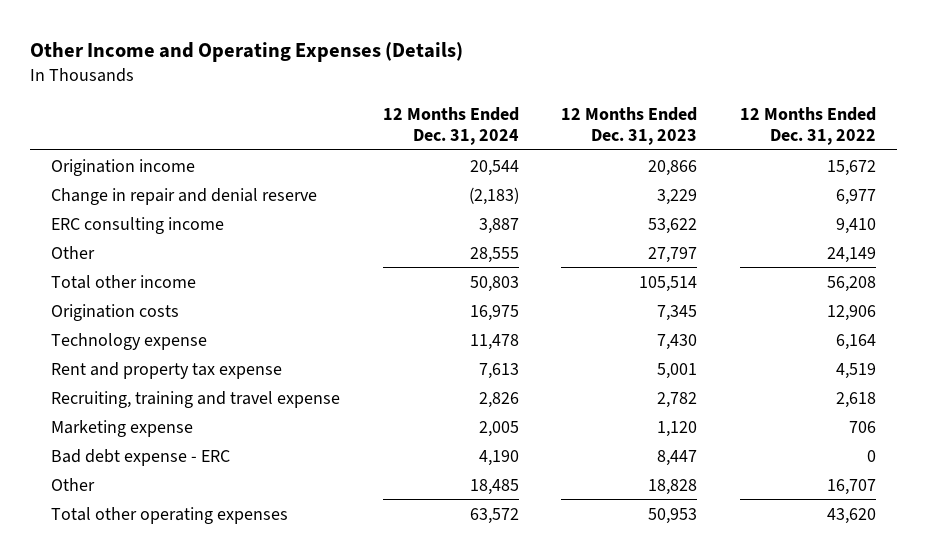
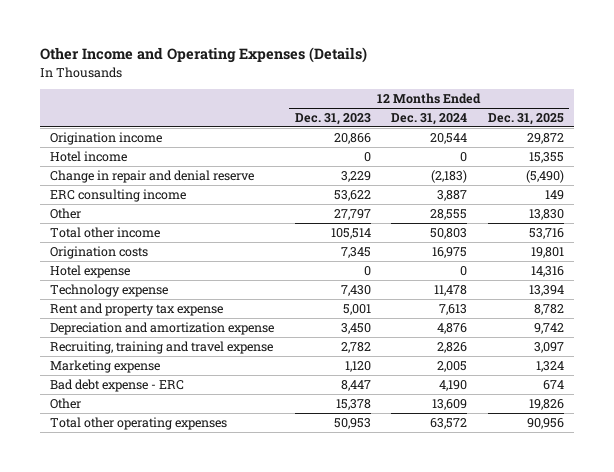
[739,106,876,146] 12 Months Ended Dec. 31, 2022 -> none
none -> [487,113,564,126] Dec. 31, 2025
none -> [50,150,128,162] Hotel income
none -> [50,264,131,278] Hotel expense
none -> [50,321,275,335] Depreciation and amortization expense
[469,478,519,495] 18,485 -> [432,398,468,410] 13,609
[648,478,698,495] 18,828 -> [335,398,371,410] 15,378

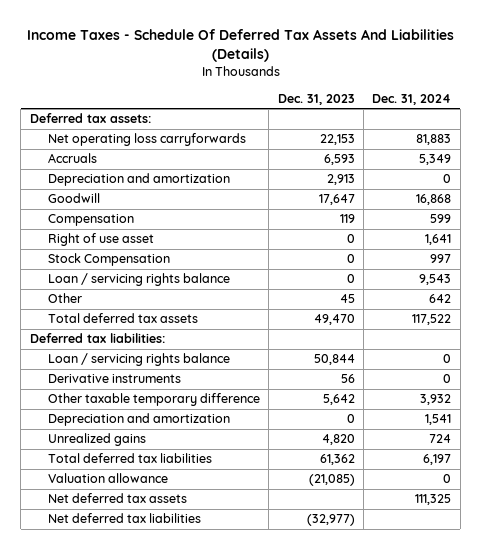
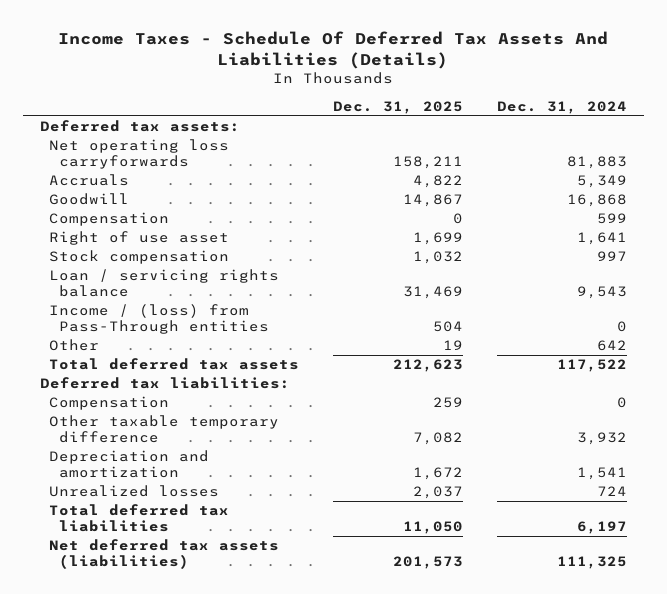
[277,93,355,105] Dec. 31, 2023 -> none
none -> [333,101,464,115] Dec. 31, 2025
[47,173,230,187] Depreciation and amortization -> none
[47,253,170,267] Stock Compensation -> [49,250,230,265] Stock compensation
none -> [49,304,269,335] Income / (loss) from Pass-Through entities
[47,353,230,367] Loan / servicing rights balance -> none
[47,374,181,384] Derivative instruments -> none
none -> [49,396,170,411] Compensation
[47,433,146,447] Unrealized gains -> [49,485,220,498] Unrealized losses
[47,473,168,484] Valuation allowance -> none
[47,513,201,524] Net deferred tax liabilities -> none
[47,493,187,504] Net deferred tax assets -> [49,539,280,570] Net deferred tax assets (liabilities)

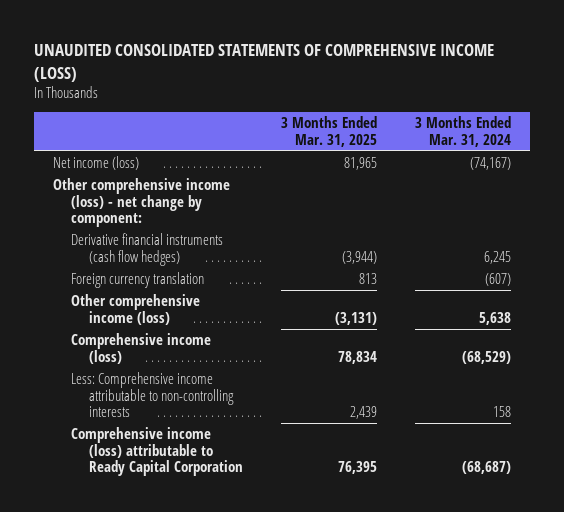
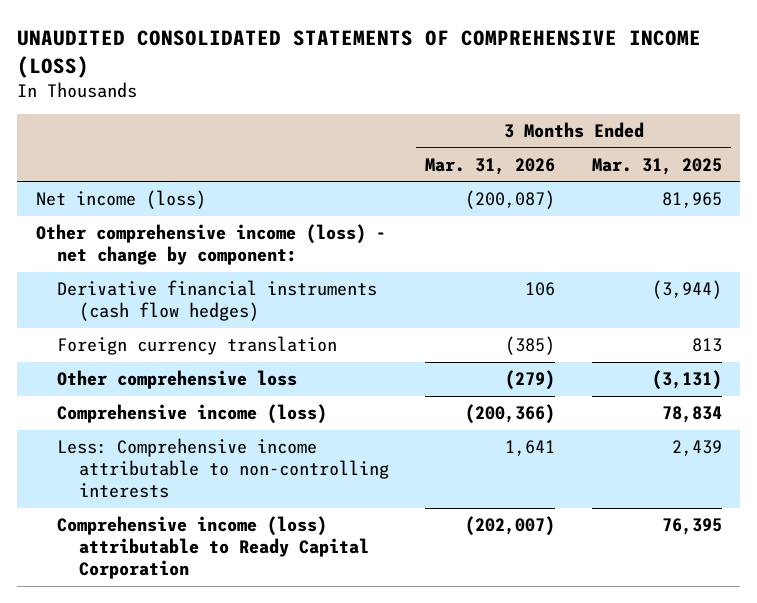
[415,116,512,147] 3 Months Ended Mar. 31, 2024 -> none
none -> [425,157,556,175] Mar. 31, 2026
[71,294,201,325] Other comprehensive income (loss) -> [57,369,298,389] Other comprehensive loss

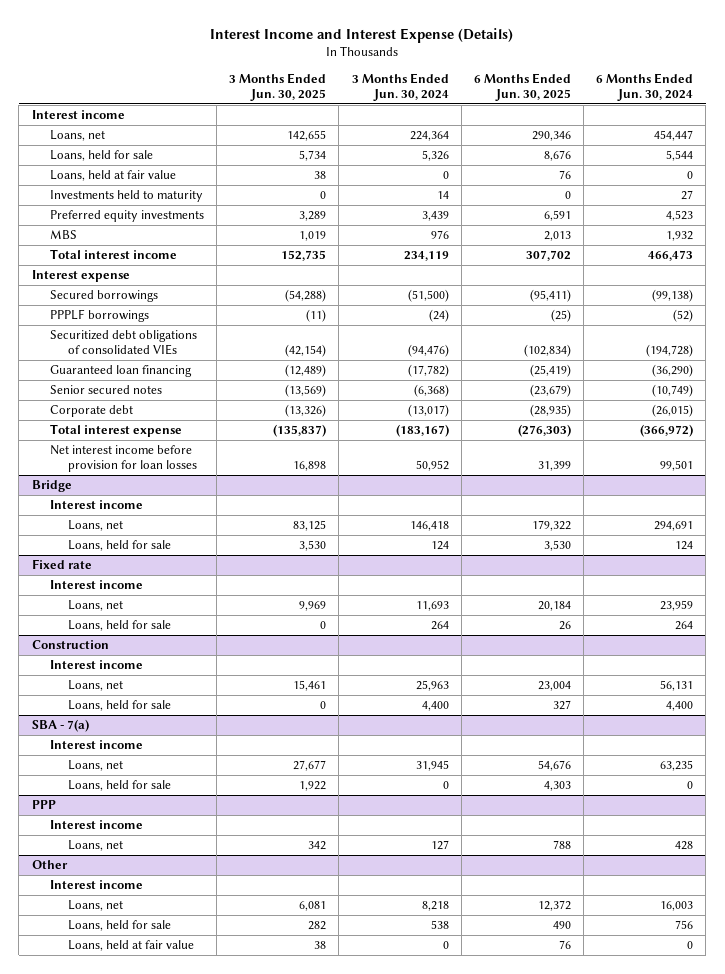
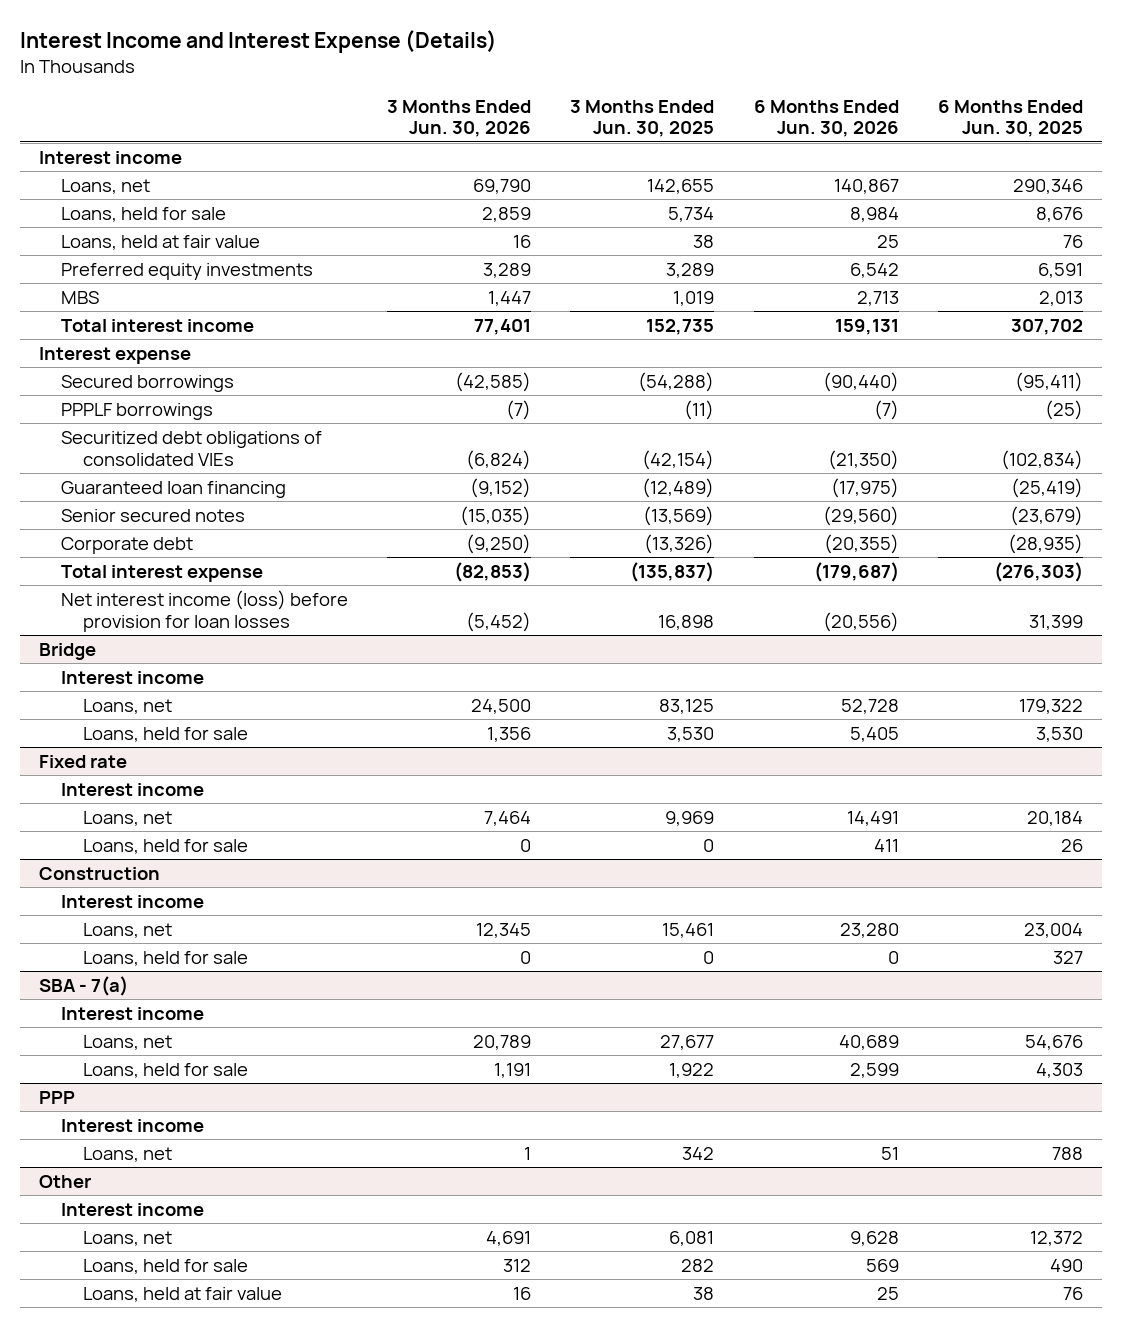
[351,72,449,101] 3 Months Ended Jun. 30, 2024 -> none
[596,72,694,101] 6 Months Ended Jun. 30, 2024 -> none
none -> [387,99,532,138] 3 Months Ended Jun. 30, 2026
none -> [753,99,899,138] 6 Months Ended Jun. 30, 2026
[49,189,203,202] Investments held to maturity -> none
[49,444,198,473] Net interest income before provision for loan losses -> [61,589,349,632] Net interest income (loss) before provision for loan losses

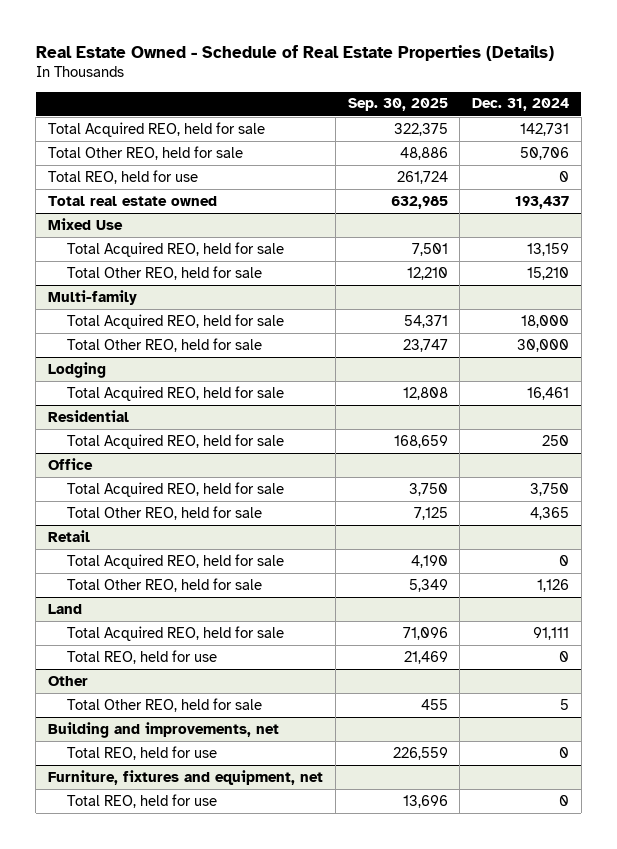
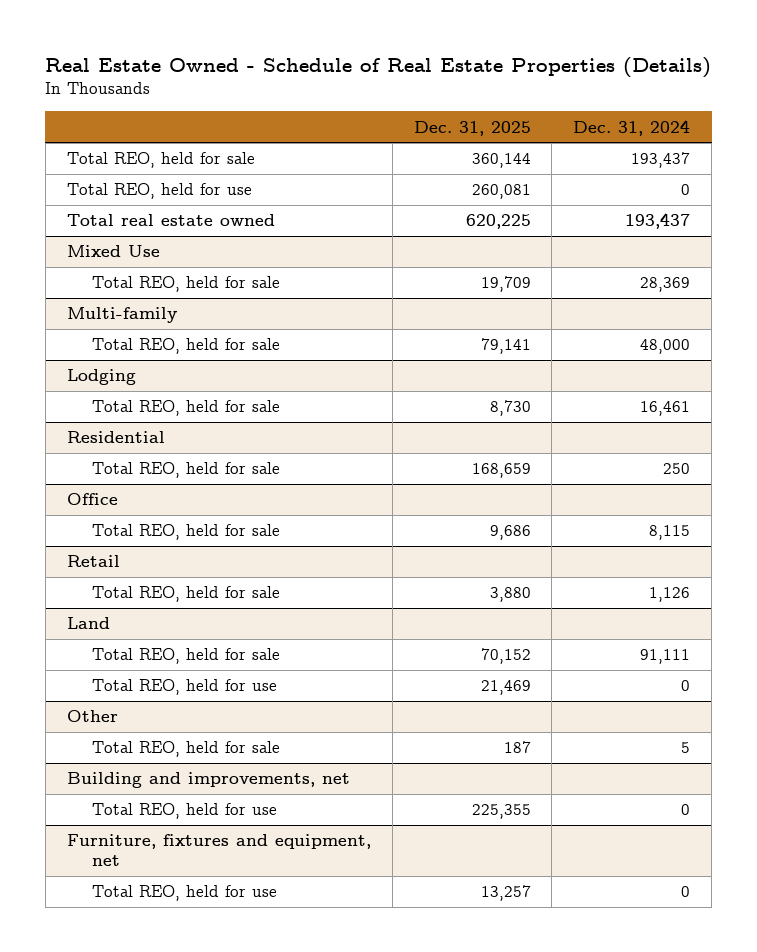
[347,98,448,112] Sep. 30, 2025 -> none
none -> [413,120,531,136] Dec. 31, 2025
[47,145,243,160] Total Other REO, held for sale -> none
[47,121,265,137] Total Acquired REO, held for sale -> [66,152,255,169] Total REO, held for sale
[520,122,570,136] 142,731 -> [631,152,691,169] 193,437
[67,265,263,280] Total Other REO, held for sale -> none
[67,241,285,257] Total Acquired REO, held for sale -> [91,276,280,293] Total REO, held for sale
[527,242,570,256] 13,159 -> [640,277,691,293] 28,369
[67,337,263,352] Total Other REO, held for sale -> none
[67,313,285,329] Total Acquired REO, held for sale -> [91,338,280,355] Total REO, held for sale
[521,314,570,328] 18,000 -> [640,339,691,355] 48,000
[67,385,285,401] Total Acquired REO, held for sale -> [91,400,280,417] Total REO, held for sale
[67,433,285,449] Total Acquired REO, held for sale -> [91,462,280,479] Total REO, held for sale
[67,505,263,520] Total Other REO, held for sale -> none
[67,481,285,497] Total Acquired REO, held for sale -> [91,524,280,541] Total REO, held for sale
[530,482,570,496] 3,750 -> [649,525,691,541] 8,115
[67,577,263,592] Total Other REO, held for sale -> none
[67,553,285,569] Total Acquired REO, held for sale -> [91,586,280,603] Total REO, held for sale
[559,554,570,566] 0 -> [649,587,691,603] 1,126
[67,625,285,641] Total Acquired REO, held for sale -> [91,648,280,665] Total REO, held for sale
[67,697,263,712] Total Other REO, held for sale -> [91,741,280,758] Total REO, held for sale

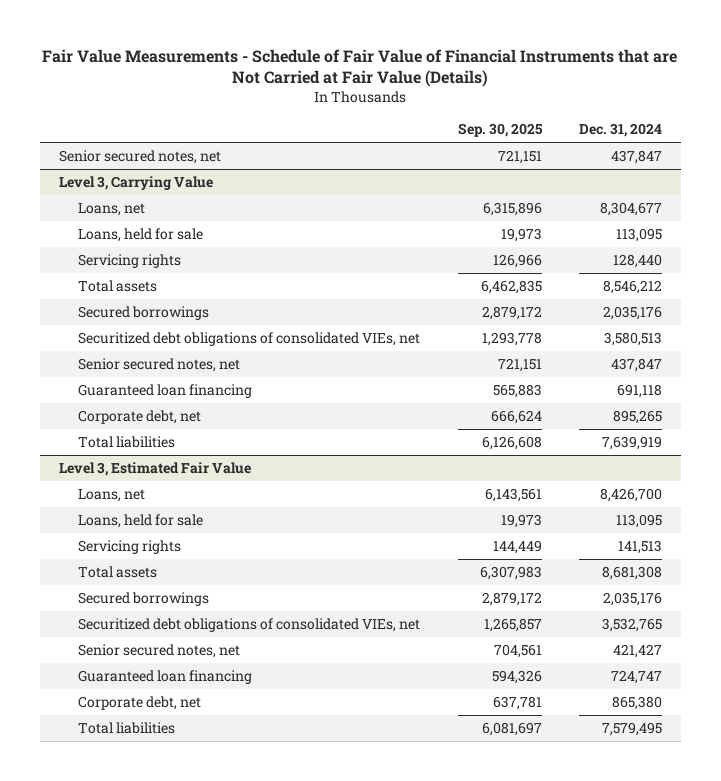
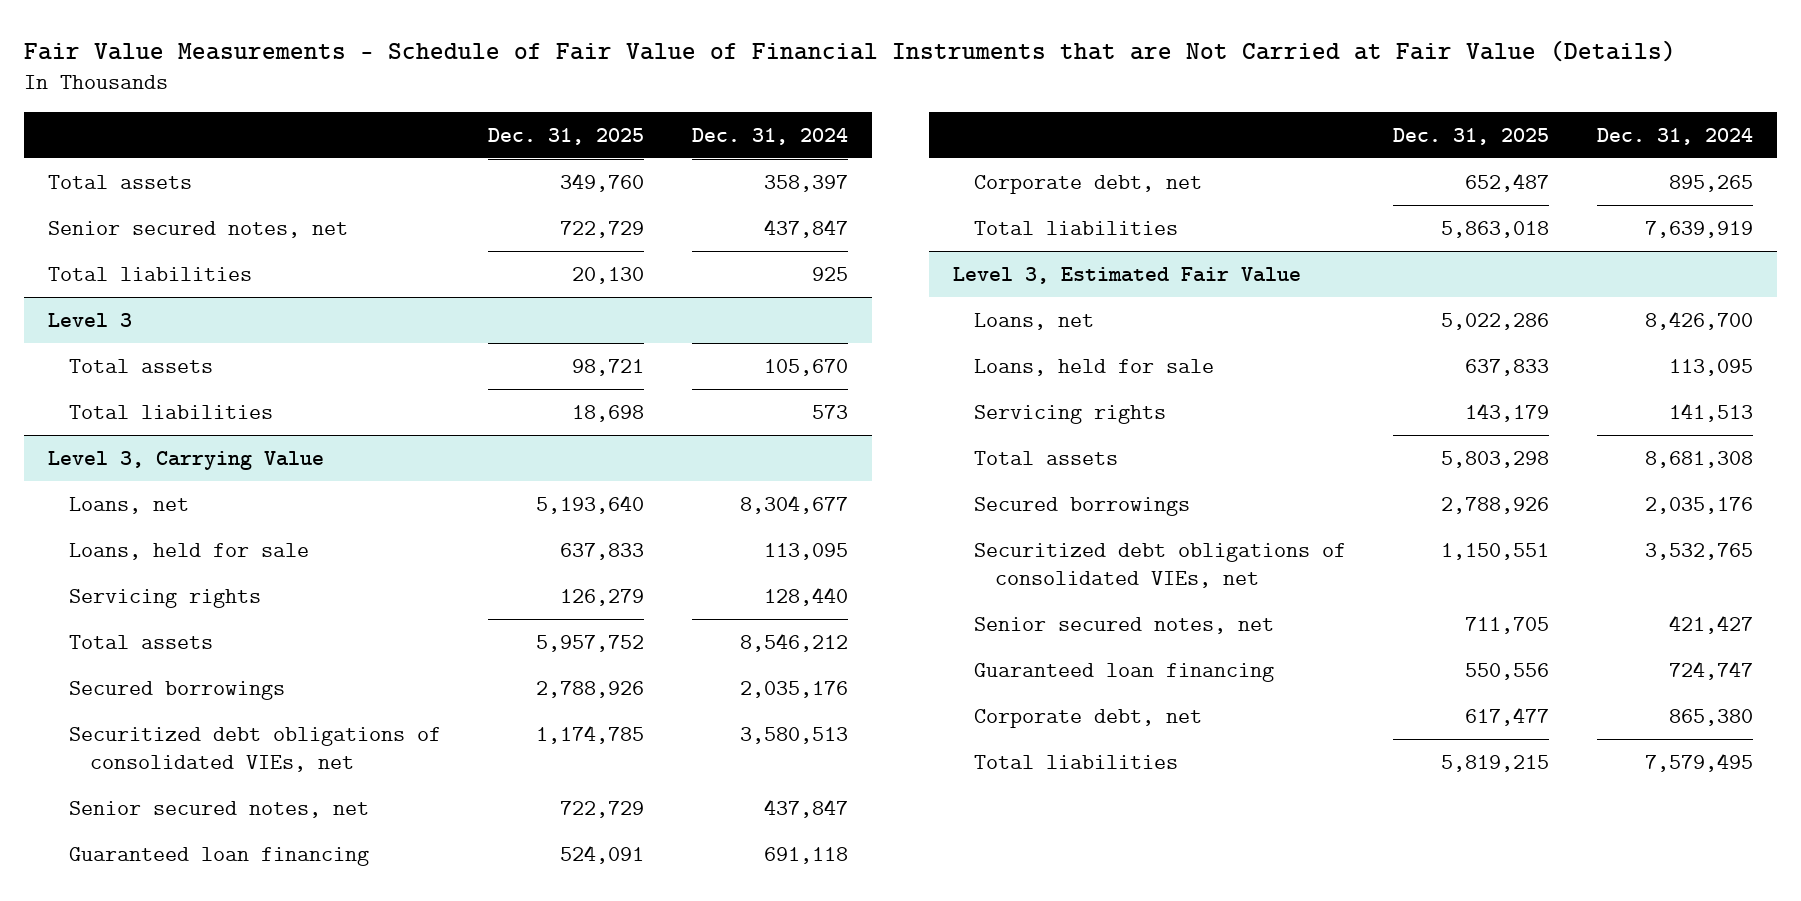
[457,123,543,138] Sep. 30, 2025 -> none
none -> [488,127,645,145] Dec. 31, 2025
none -> [47,174,192,189] Total assets
none -> [47,266,252,281] Total liabilities
none -> [47,312,132,327] Level 3
none -> [68,358,213,373] Total assets
none -> [68,404,273,419] Total liabilities

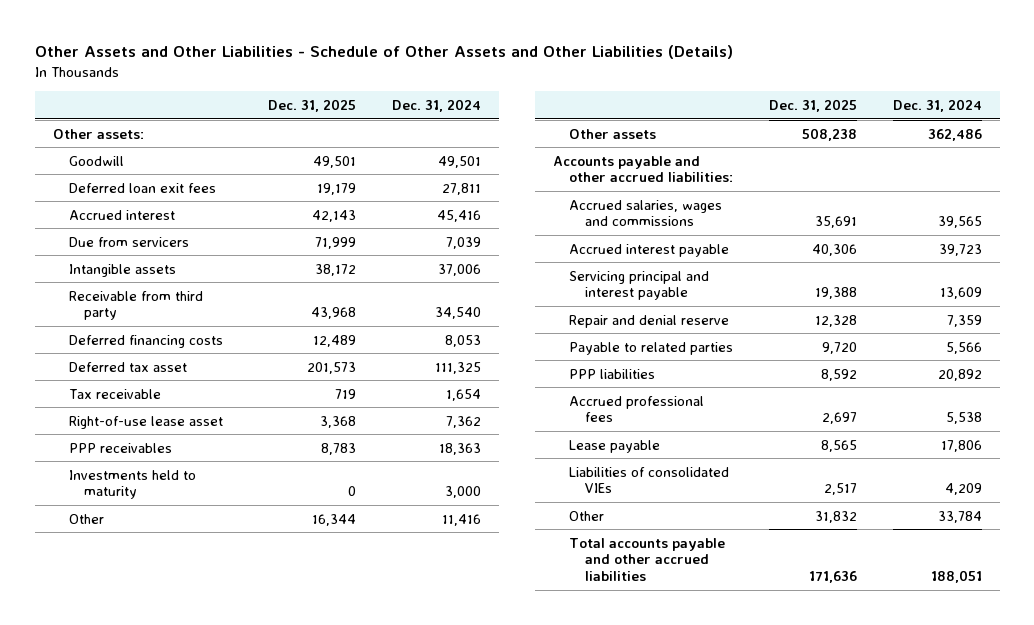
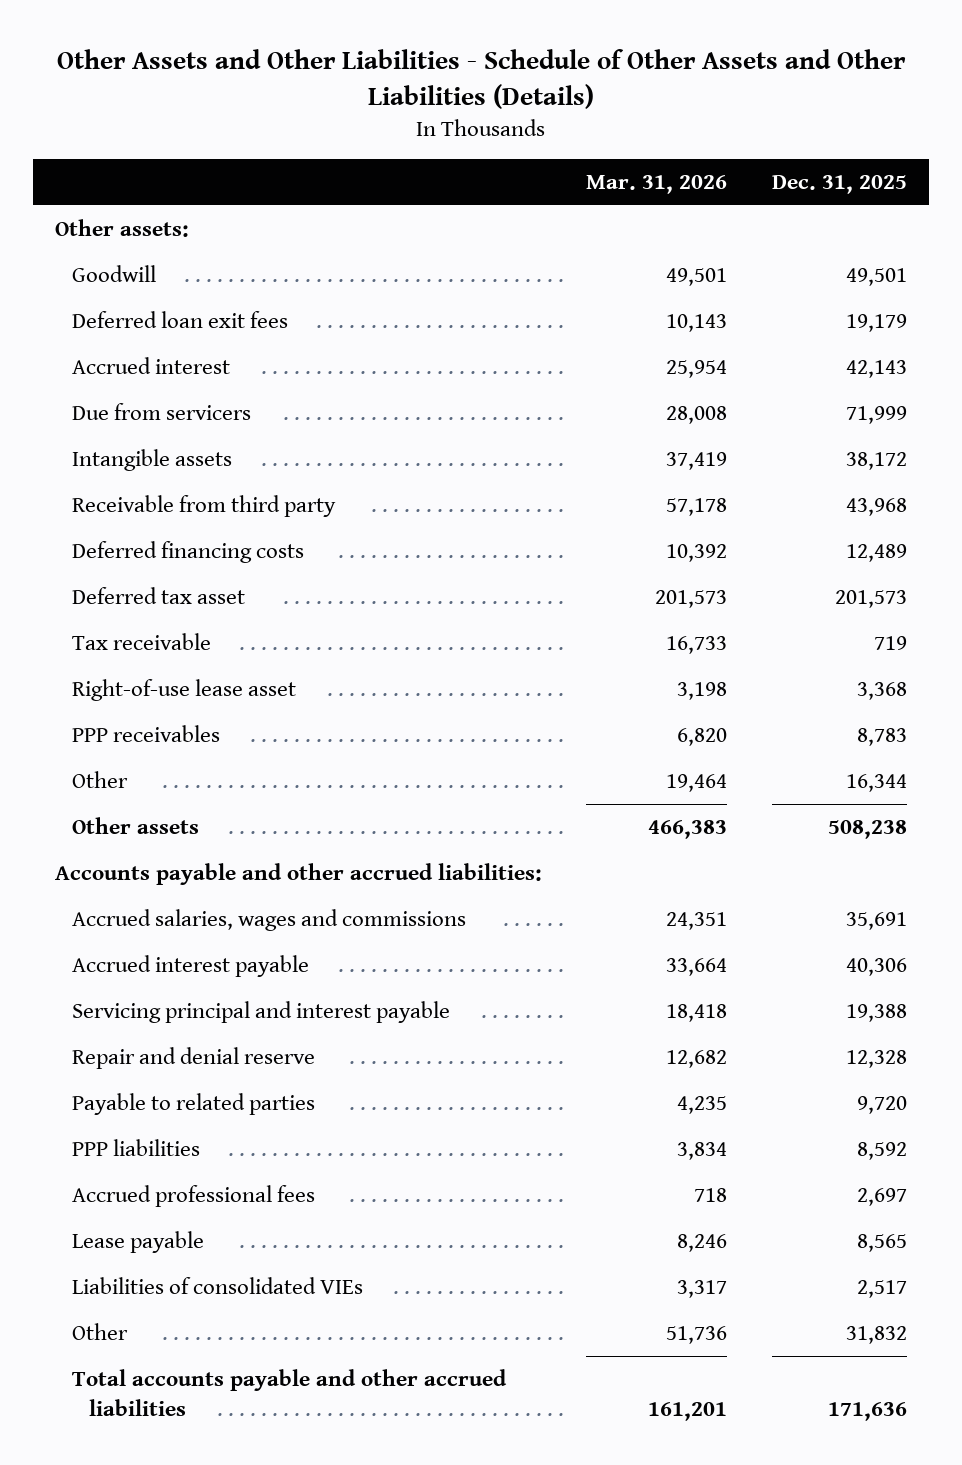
[392,99,482,113] Dec. 31, 2024 -> none
none -> [586,174,728,194] Mar. 31, 2026
[68,469,196,500] Investments held to maturity -> none

